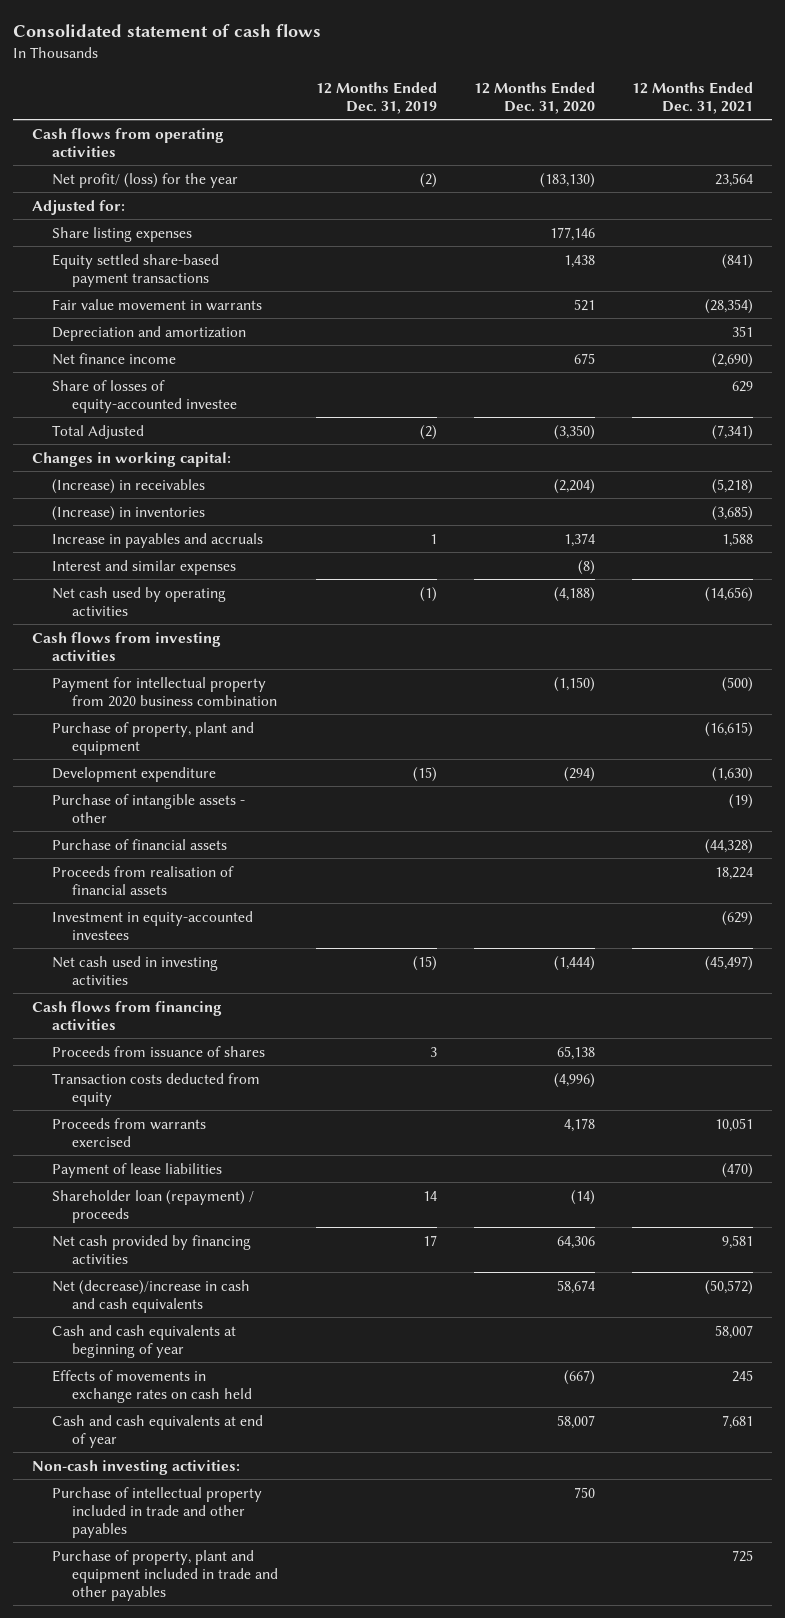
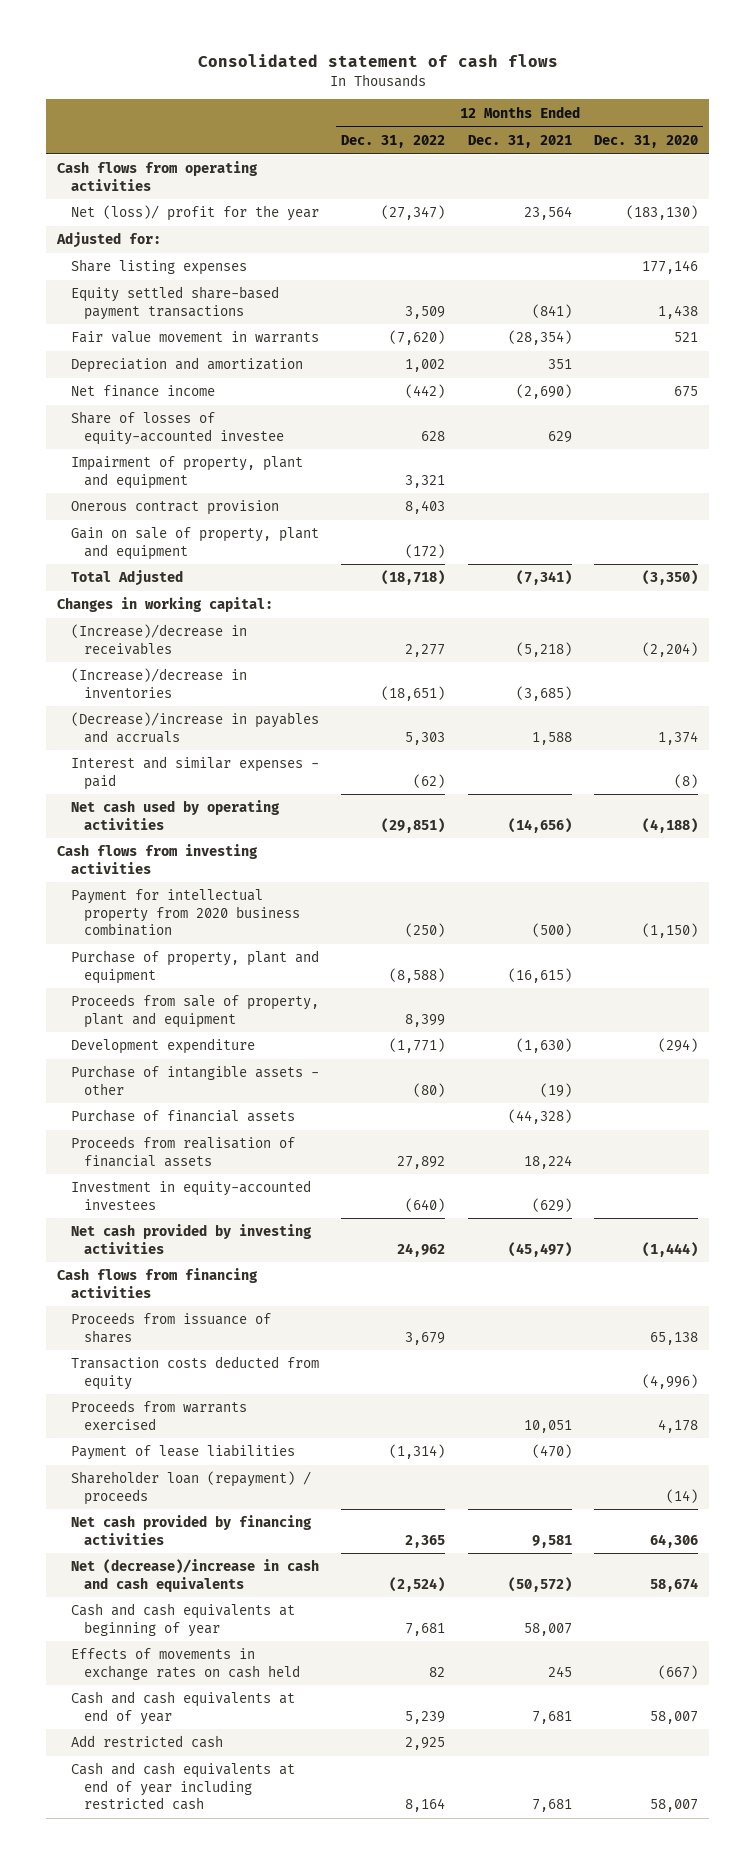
[315,81,437,114] 12 Months Ended Dec. 31, 2019 -> none
none -> [341,135,446,149] Dec. 31, 2022
[52,172,239,188] Net profit/ (loss) for the year -> [70,205,319,222] Net (loss)/ profit for the year
none -> [70,456,303,489] Impairment of property, plant and equipment
none -> [70,500,279,516] Onerous contract provision
none -> [70,527,319,560] Gain on sale of property, plant and equipment
[52,478,206,494] (Increase) in receivables -> [70,624,247,655] (Increase)/decrease in receivables
[52,505,206,521] (Increase) in inventories -> [70,668,247,698] (Increase)/decrease in inventories
[52,532,264,548] Increase in payables and accruals -> [70,712,319,743] (Decrease)/increase in payables and accruals
[52,559,237,575] Interest and similar expenses -> [70,756,319,790] Interest and similar expenses - paid
none -> [70,994,319,1028] Proceeds from sale of property, plant and equipment
[52,955,219,985] Net cash used in investing activities -> [70,1224,312,1254] Net cash provided by investing activities
[31,1459,240,1475] Non-cash investing activities: -> none
[52,1486,263,1539] Purchase of intellectual property included in trade and other payables -> none
[52,1549,279,1602] Purchase of property, plant and equipment included in trade and other payables -> none
none -> [70,1735,223,1749] Add restricted cash
none -> [70,1762,295,1810] Cash and cash equivalents at end of year including restricted cash

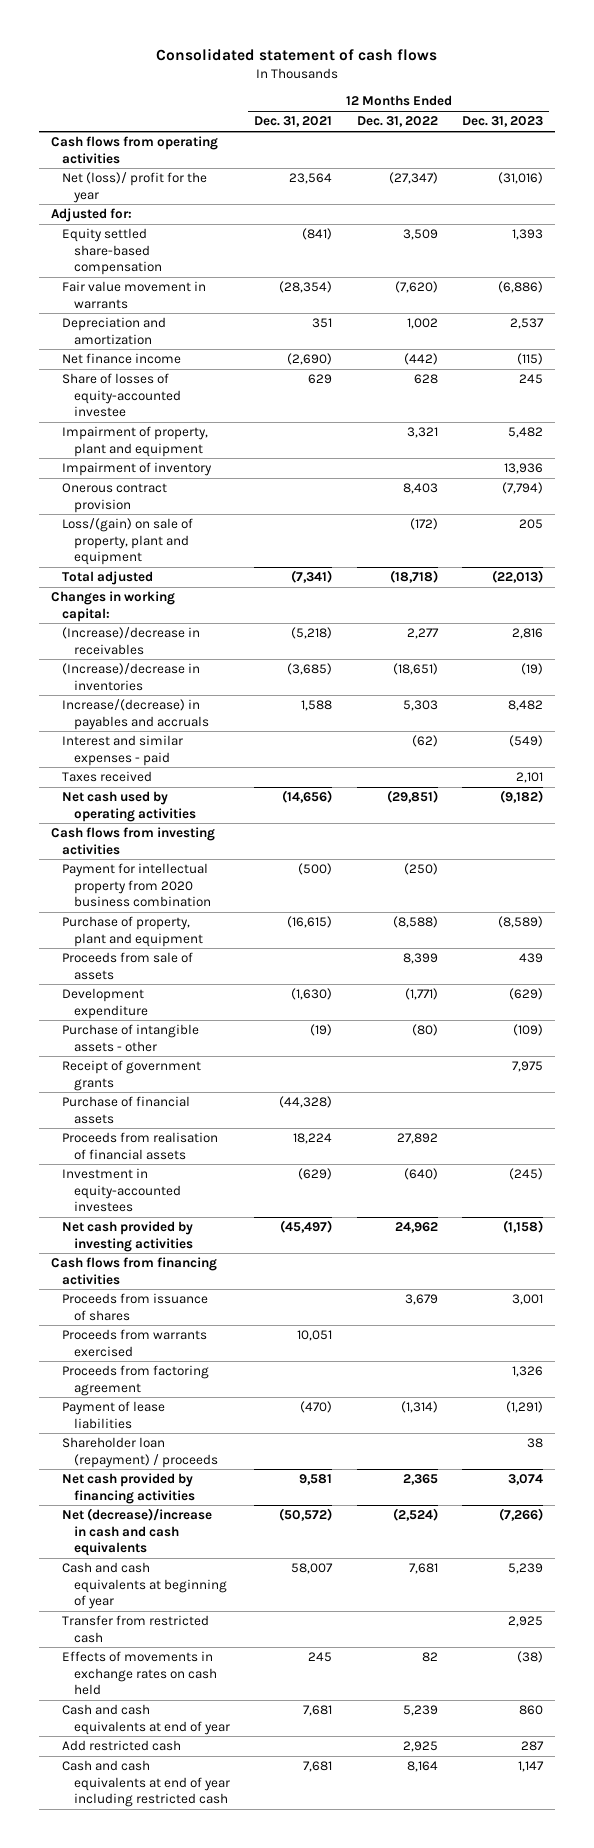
[593,135,698,149] Dec. 31, 2020 -> none
none -> [461,116,543,128] Dec. 31, 2023
[70,259,247,276] Share listing expenses -> none
[70,286,279,320] Equity settled share-based payment transactions -> [62,228,163,275] Equity settled share-based compensation
none -> [62,462,213,477] Impairment of inventory
[70,527,319,560] Gain on sale of property, plant and equipment -> [62,518,194,565] Loss/(gain) on sale of property, plant and equipment
[70,570,183,587] Total Adjusted -> [62,571,154,586] Total adjusted
[70,712,319,743] (Decrease)/increase in payables and accruals -> [62,699,210,730] Increase/(decrease) in payables and accruals
none -> [62,771,153,783] Taxes received
[70,994,319,1028] Proceeds from sale of property, plant and equipment -> [62,952,194,980] Proceeds from sale of assets
none -> [62,1060,202,1091] Receipt of government grants
[70,1356,319,1390] Transaction costs deducted from equity -> none
none -> [62,1365,210,1396] Proceeds from factoring agreement
none -> [62,1615,210,1643] Transfer from restricted cash

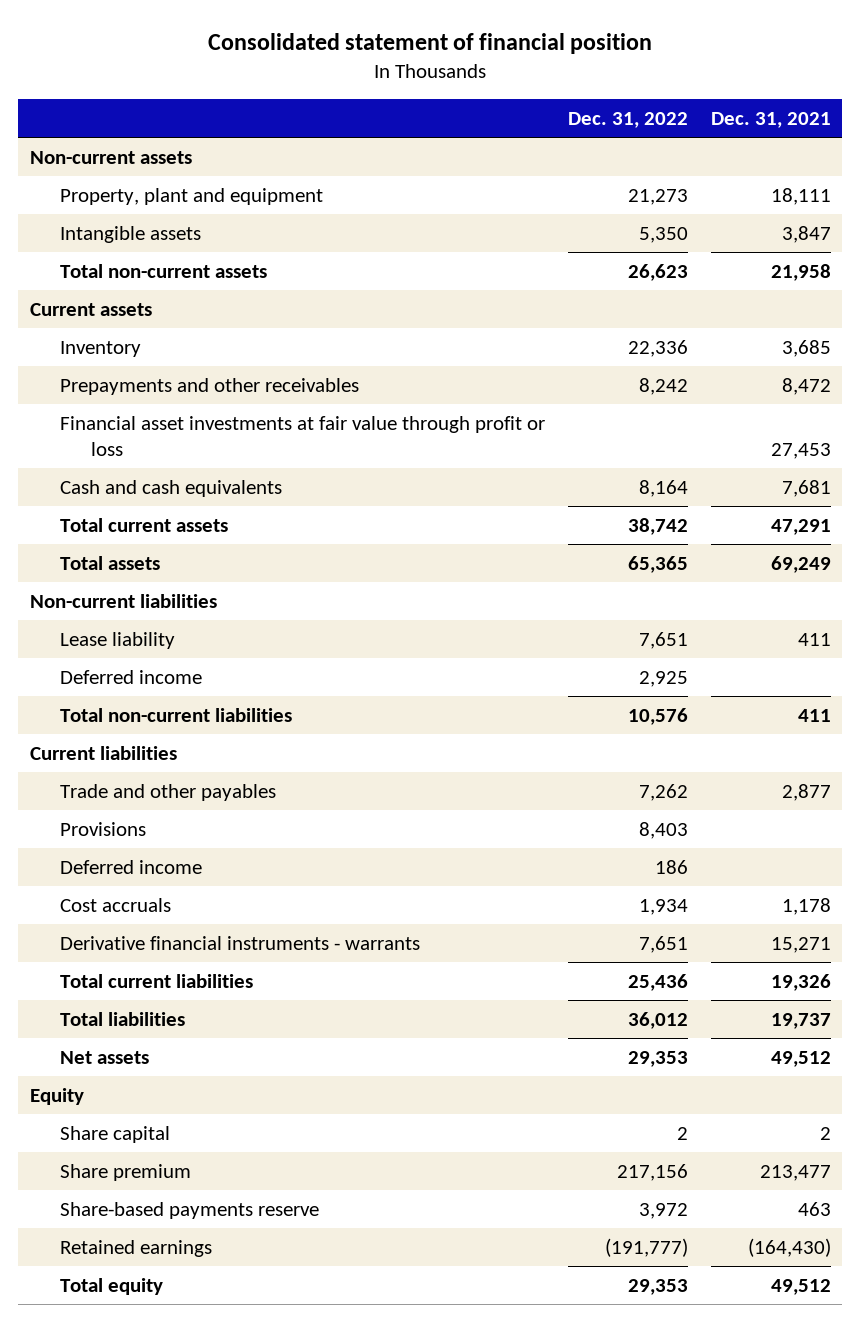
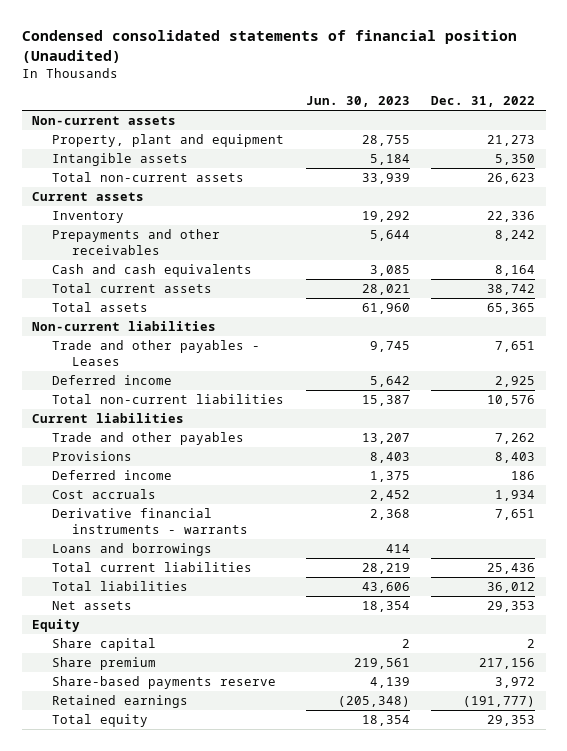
[208,33,653,55] Consolidated statement of financial position -> [21,30,517,64] Condensed consolidated statements of financial position (Unaudited)
[710,111,831,128] Dec. 31, 2021 -> none
none -> [305,96,410,108] Jun. 30, 2023
[60,415,546,457] Financial asset investments at fair value through profit or loss -> none
[60,631,176,649] Lease liability -> [52,340,261,366] Trade and other payables - Leases
none -> [52,543,213,557] Loans and borrowings

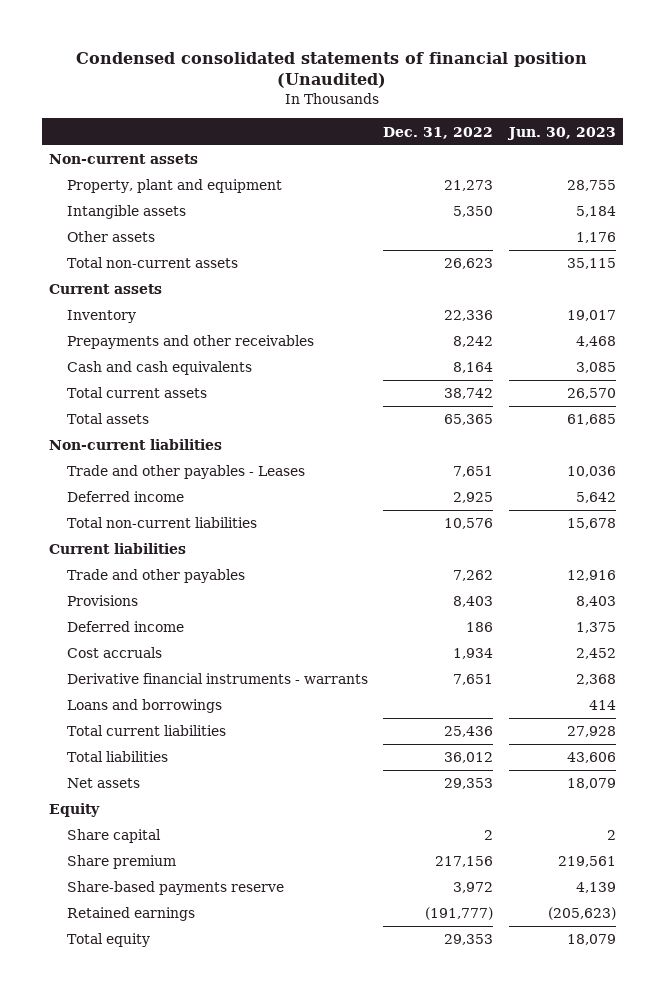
none -> [67,231,156,243] Other assets
[361,173,410,185] 33,939 -> [566,258,616,270] 35,115
[361,211,410,223] 19,292 -> [566,310,616,322] 19,017
[369,230,410,242] 5,644 -> [575,336,616,348] 4,468
[361,284,410,296] 28,021 -> [566,388,616,400] 26,570
[361,303,410,315] 61,960 -> [566,414,616,426] 61,685
[369,341,410,353] 9,745 -> [566,466,616,478] 10,036
[361,395,410,407] 15,387 -> [566,518,616,530] 15,678
[361,433,410,445] 13,207 -> [566,570,616,582] 12,916
[361,563,410,575] 28,219 -> [566,726,616,738] 27,928
[361,601,410,613] 18,354 -> [566,778,616,790] 18,079
[337,696,410,708] (205,348) -> [547,907,616,921] (205,623)
[361,715,410,727] 18,354 -> [566,934,616,946] 18,079

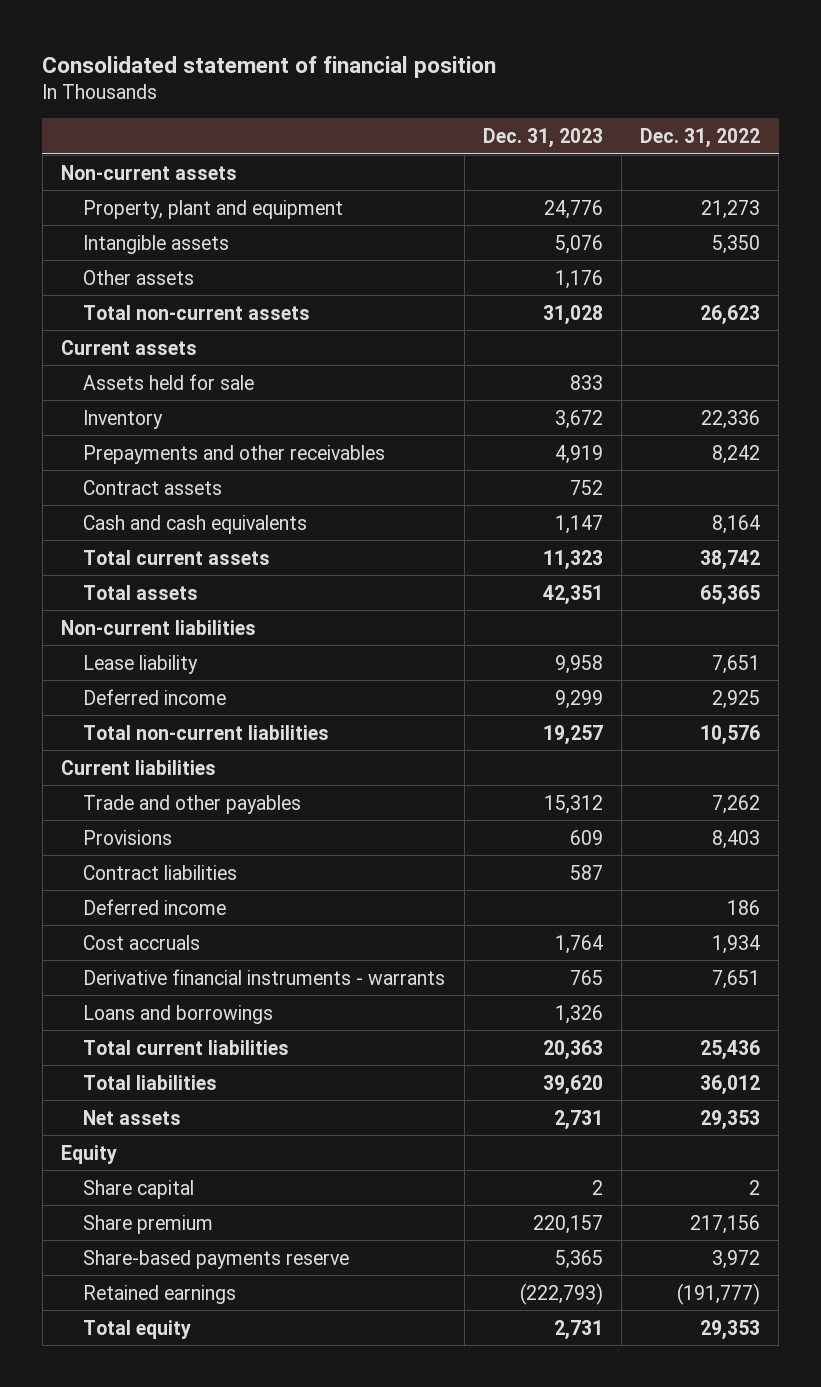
[76,51,588,89] Condensed consolidated statements of financial position (Unaudited) -> [42,55,497,78] Consolidated statement of financial position
[506,126,616,140] Jun. 30, 2023 -> none
none -> [482,128,603,149] Dec. 31, 2023
none -> [83,373,255,390] Assets held for sale
none -> [83,479,223,495] Contract assets
[67,465,306,480] Trade and other payables - Leases -> [83,654,199,674] Lease liability
none -> [83,864,238,880] Contract liabilities

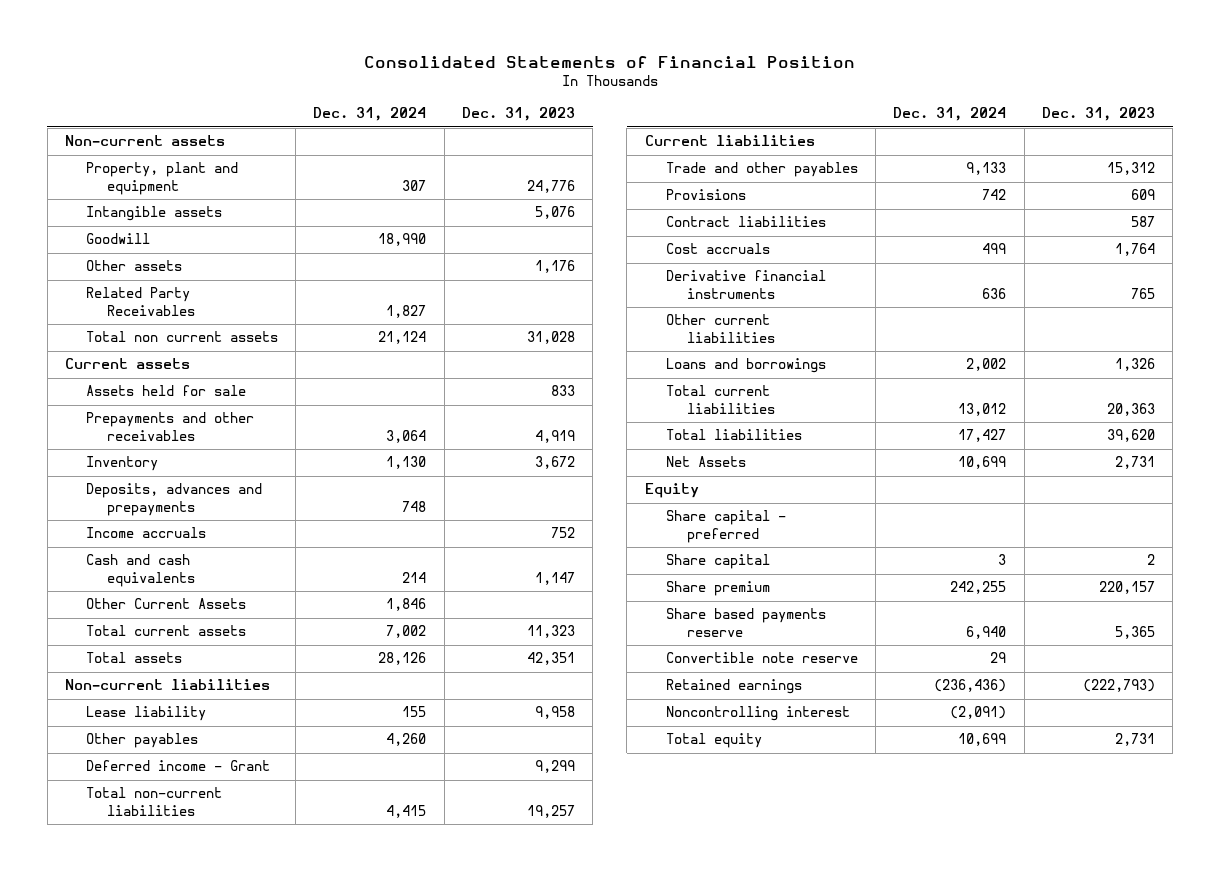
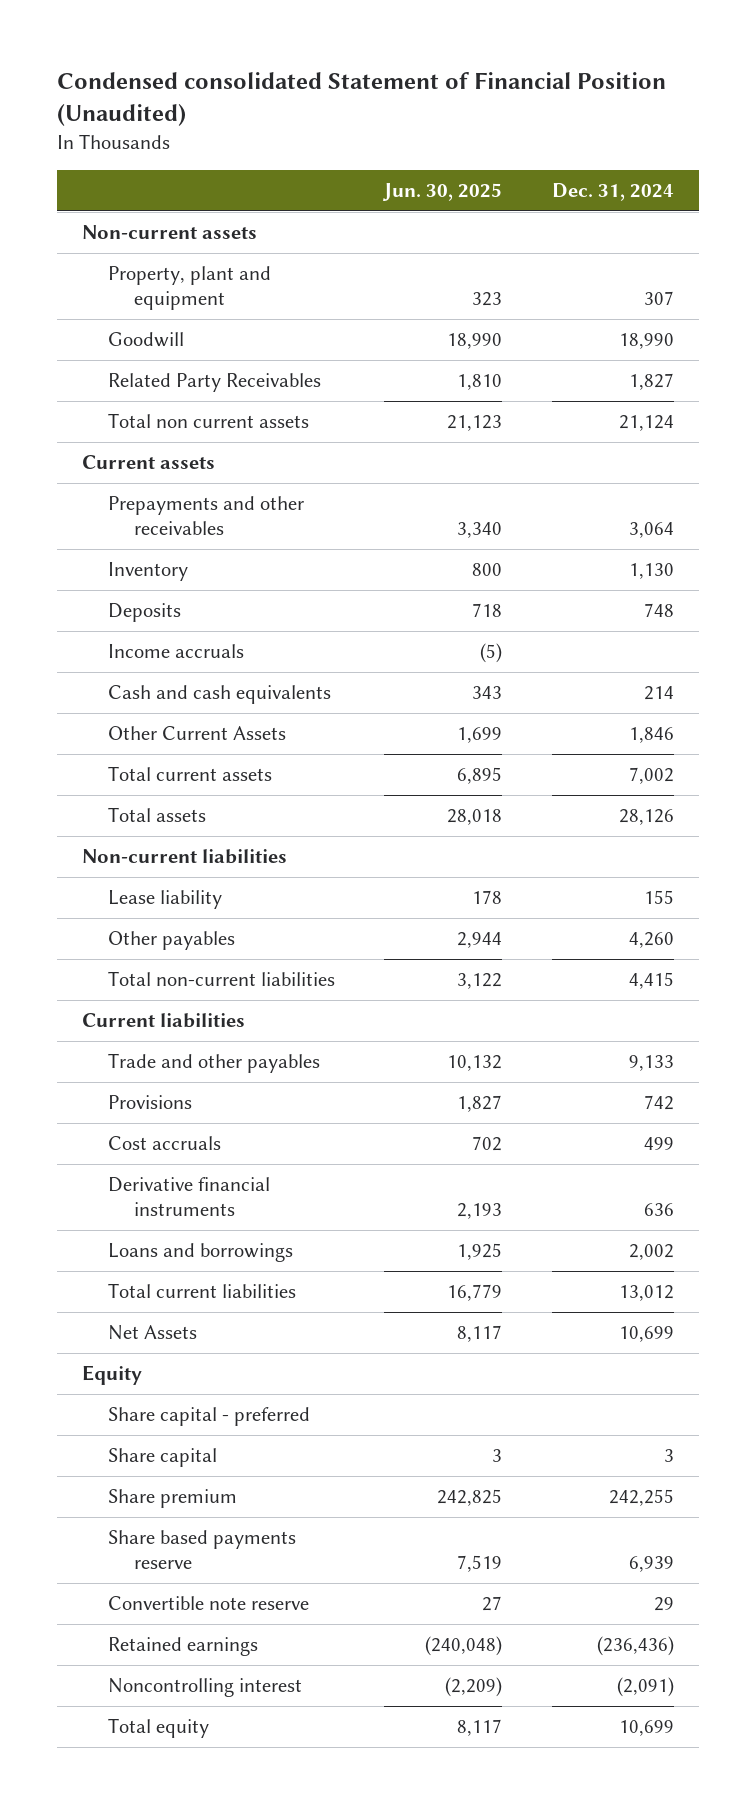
[363,56,855,69] Consolidated Statements of Financial Position -> [56,72,666,127] Condensed consolidated Statement of Financial Position (Unaudited)
[462,107,576,122] Dec. 31, 2023 -> none
none -> [382,182,503,201] Jun. 30, 2025
[85,206,222,222] Intangible assets -> none
[85,260,182,272] Other assets -> none
[85,385,246,397] Assets held for sale -> none
[85,483,262,516] Deposits, advances and prepayments -> [107,603,181,623] Deposits
[85,760,270,772] Deferred income - Grant -> none
[665,216,826,228] Contract liabilities -> none
[665,314,775,343] Other current liabilities -> none
[665,429,802,441] Total liabilities -> none
[966,625,1007,639] 6,940 -> [629,1555,675,1572] 6,939

